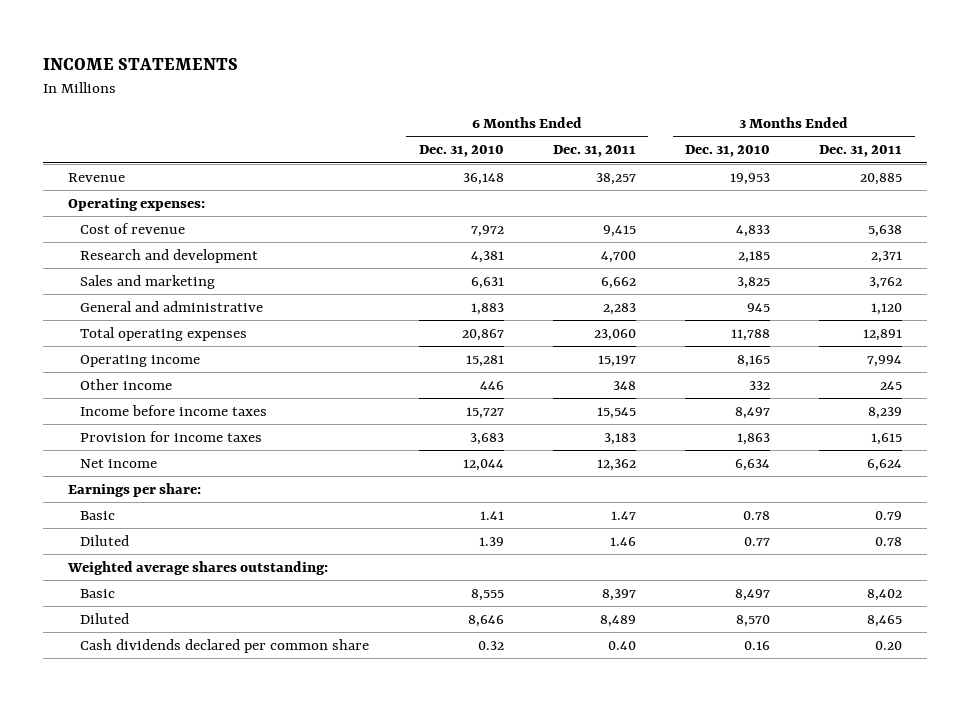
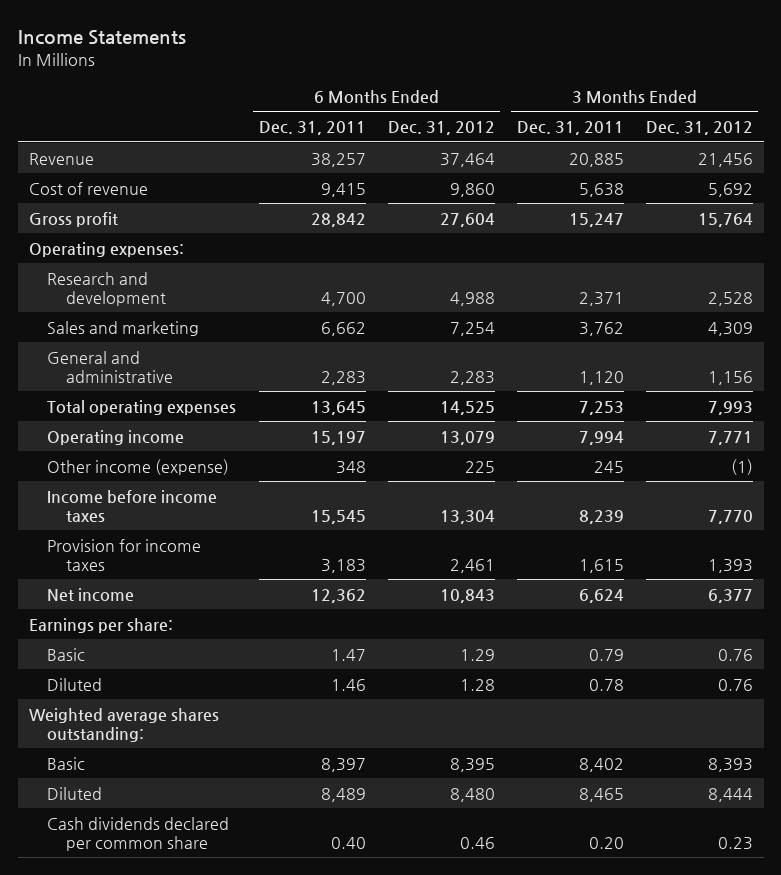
[43,58,239,71] INCOME STATEMENTS -> [17,29,186,45] Income Statements
[418,145,504,158] Dec. 31, 2010 -> none
[685,145,771,158] Dec. 31, 2010 -> none
none -> [387,121,495,136] Dec. 31, 2012
none -> [645,121,753,136] Dec. 31, 2012
none -> [28,211,118,227] Gross profit
[68,197,206,211] Operating expenses: -> [28,241,184,257] Operating expenses:
[593,328,636,341] 23,060 -> [310,400,366,415] 13,645
[863,328,903,341] 12,891 -> [578,400,624,415] 7,253
[80,378,173,390] Other income -> [47,458,230,475] Other income (expense)

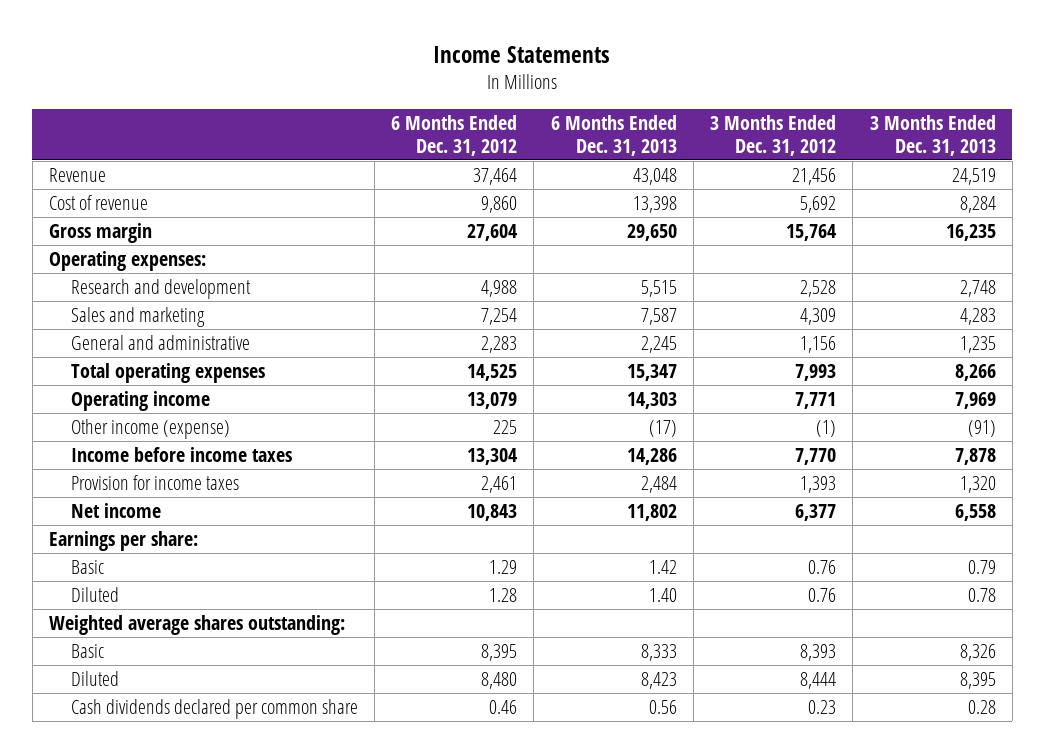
[258,121,366,136] Dec. 31, 2011 -> none
[516,121,624,136] Dec. 31, 2011 -> none
none -> [550,114,677,156] 6 Months Ended Dec. 31, 2013
none -> [869,114,996,156] 3 Months Ended Dec. 31, 2013
[28,211,118,227] Gross profit -> [48,223,152,244] Gross margin

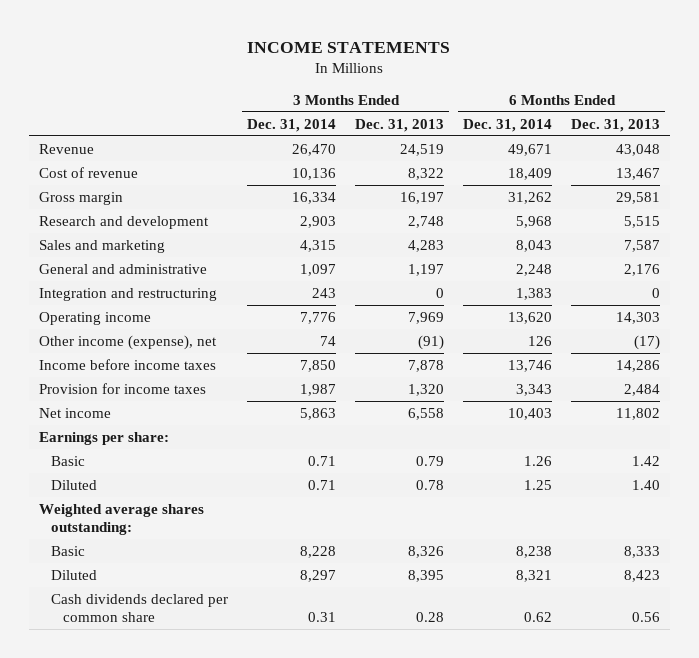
[433,45,611,63] Income Statements -> [247,41,451,53] INCOME STATEMENTS
[391,114,518,156] 6 Months Ended Dec. 31, 2012 -> none
[710,114,837,156] 3 Months Ended Dec. 31, 2012 -> none
none -> [247,118,337,132] Dec. 31, 2014
none -> [463,118,553,132] Dec. 31, 2014
[48,251,206,272] Operating expenses: -> none
[632,196,677,214] 13,398 -> [616,167,661,180] 13,467
[959,196,996,214] 8,284 -> [408,167,445,180] 8,322
[626,224,677,242] 29,650 -> [616,191,661,204] 29,581
[945,224,996,242] 16,235 -> [400,191,445,204] 16,197
[70,363,265,384] Total operating expenses -> none
[640,336,677,354] 2,245 -> [624,263,661,276] 2,176
[959,336,996,354] 1,235 -> [408,263,445,276] 1,197
none -> [38,287,217,301] Integration and restructuring
[70,419,230,440] Other income (expense) -> [38,334,217,350] Other income (expense), net

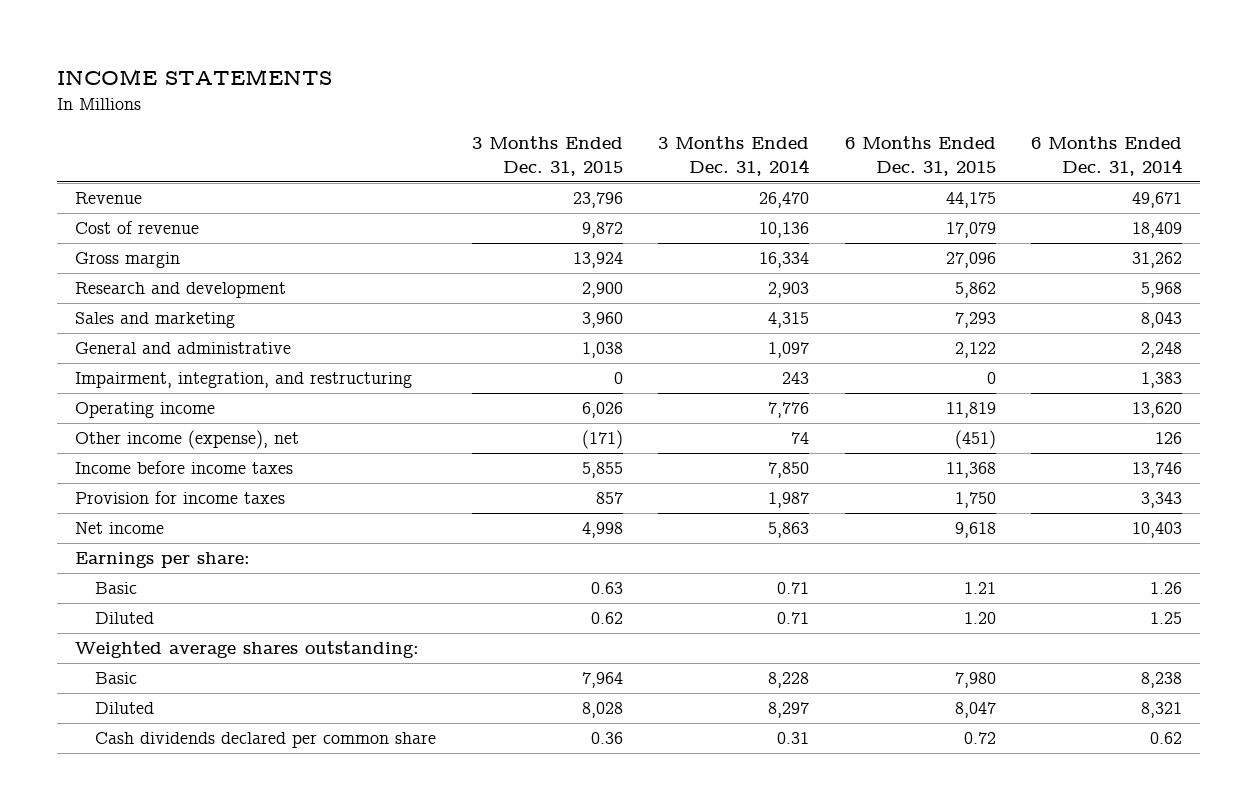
[355,118,445,132] Dec. 31, 2013 -> none
[571,118,661,132] Dec. 31, 2013 -> none
none -> [471,136,623,176] 3 Months Ended Dec. 31, 2015
none -> [844,136,996,176] 6 Months Ended Dec. 31, 2015
[38,287,217,301] Integration and restructuring -> [74,372,412,389] Impairment, integration, and restructuring

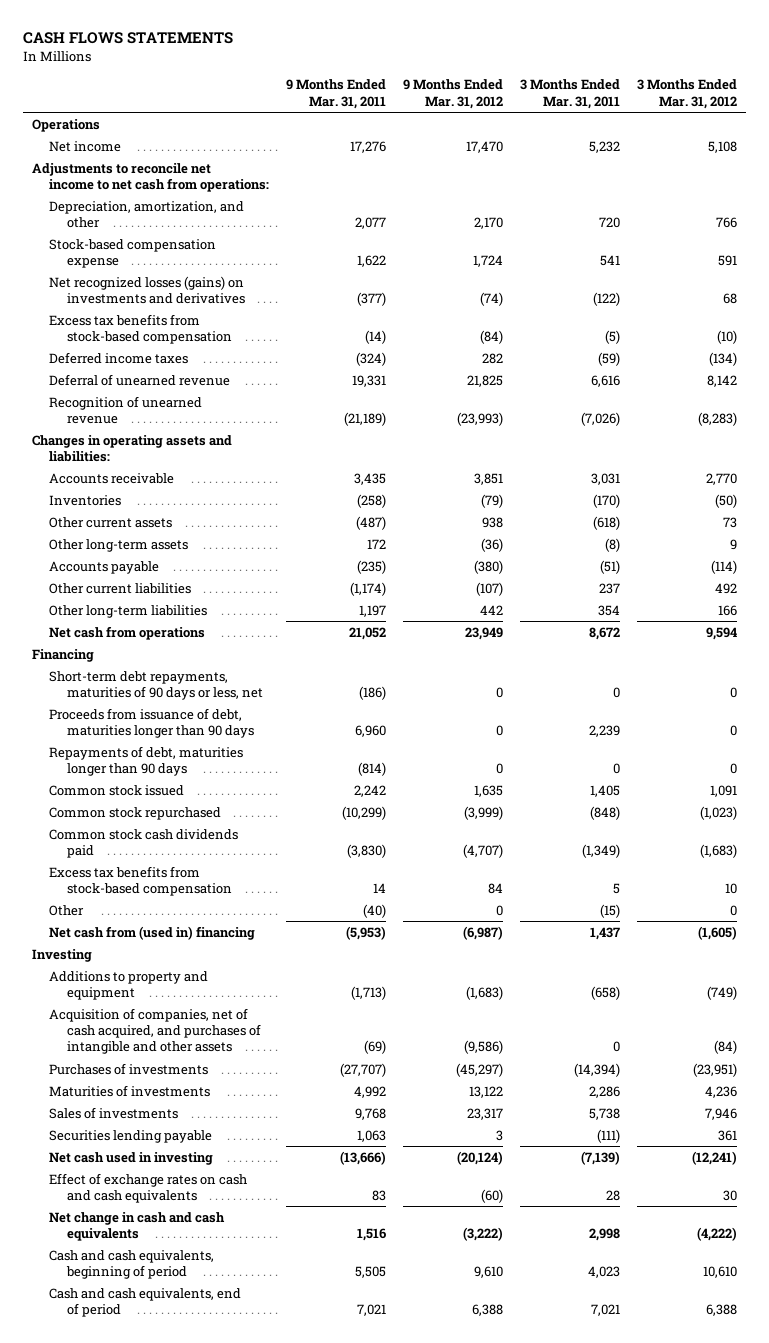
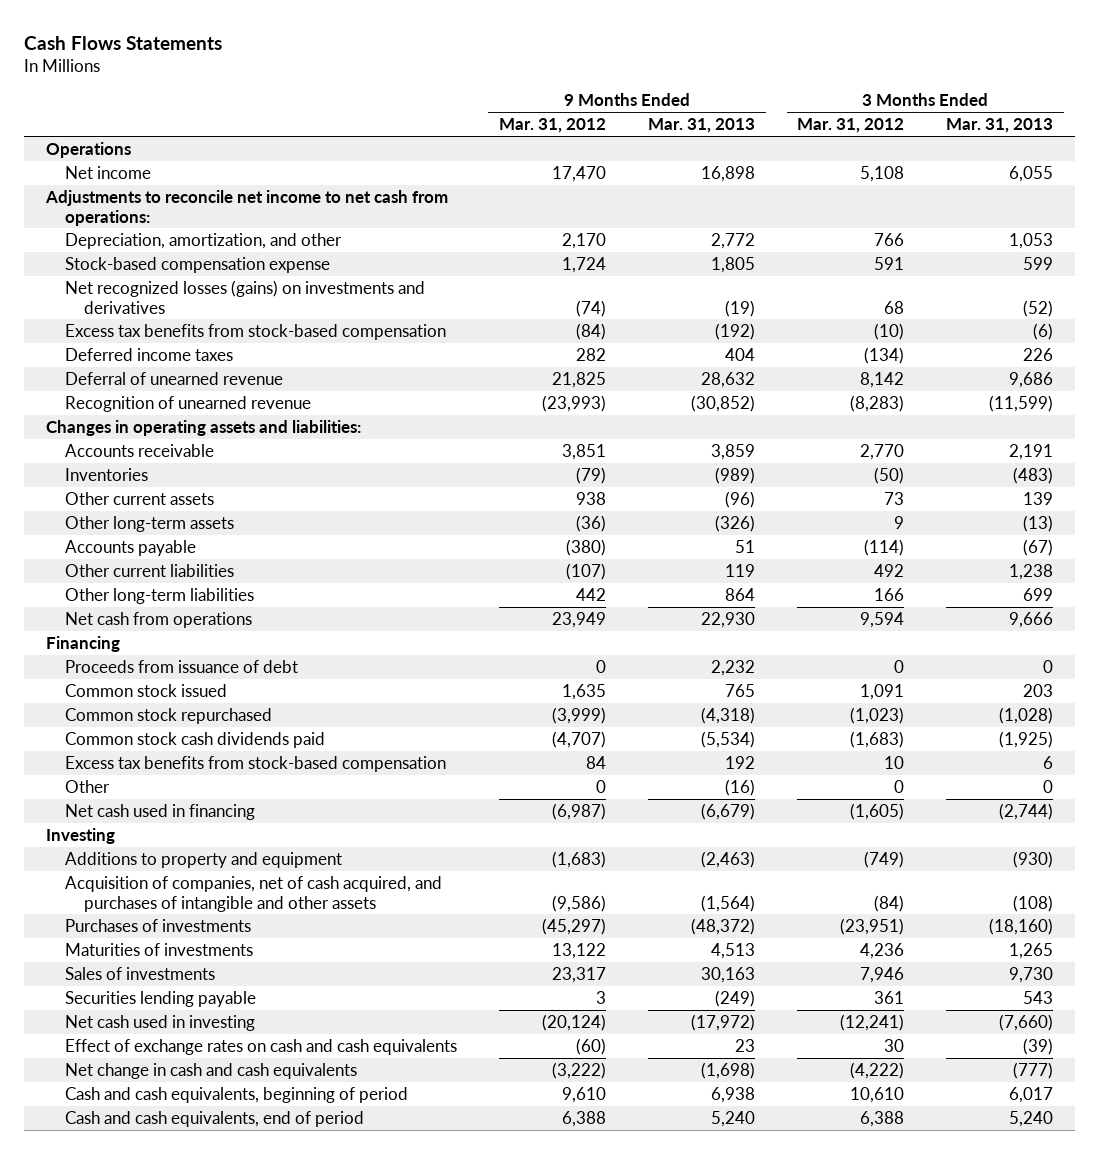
[23,32,234,45] CASH FLOWS STATEMENTS -> [24,36,223,51] Cash Flows Statements
[286,79,387,109] 9 Months Ended Mar. 31, 2011 -> none
[520,79,621,109] 3 Months Ended Mar. 31, 2011 -> none
none -> [648,118,756,134] Mar. 31, 2013
none -> [946,118,1054,134] Mar. 31, 2013
[49,670,264,700] Short-term debt repayments, maturities of 90 days or less, net -> none
[49,745,244,776] Repayments of debt, maturities longer than 90 days -> none
[49,707,255,738] Proceeds from issuance of debt, maturities longer than 90 days -> [64,659,298,673] Proceeds from issuance of debt
[49,925,256,940] Net cash from (used in) financing -> [64,803,255,820] Net cash used in financing

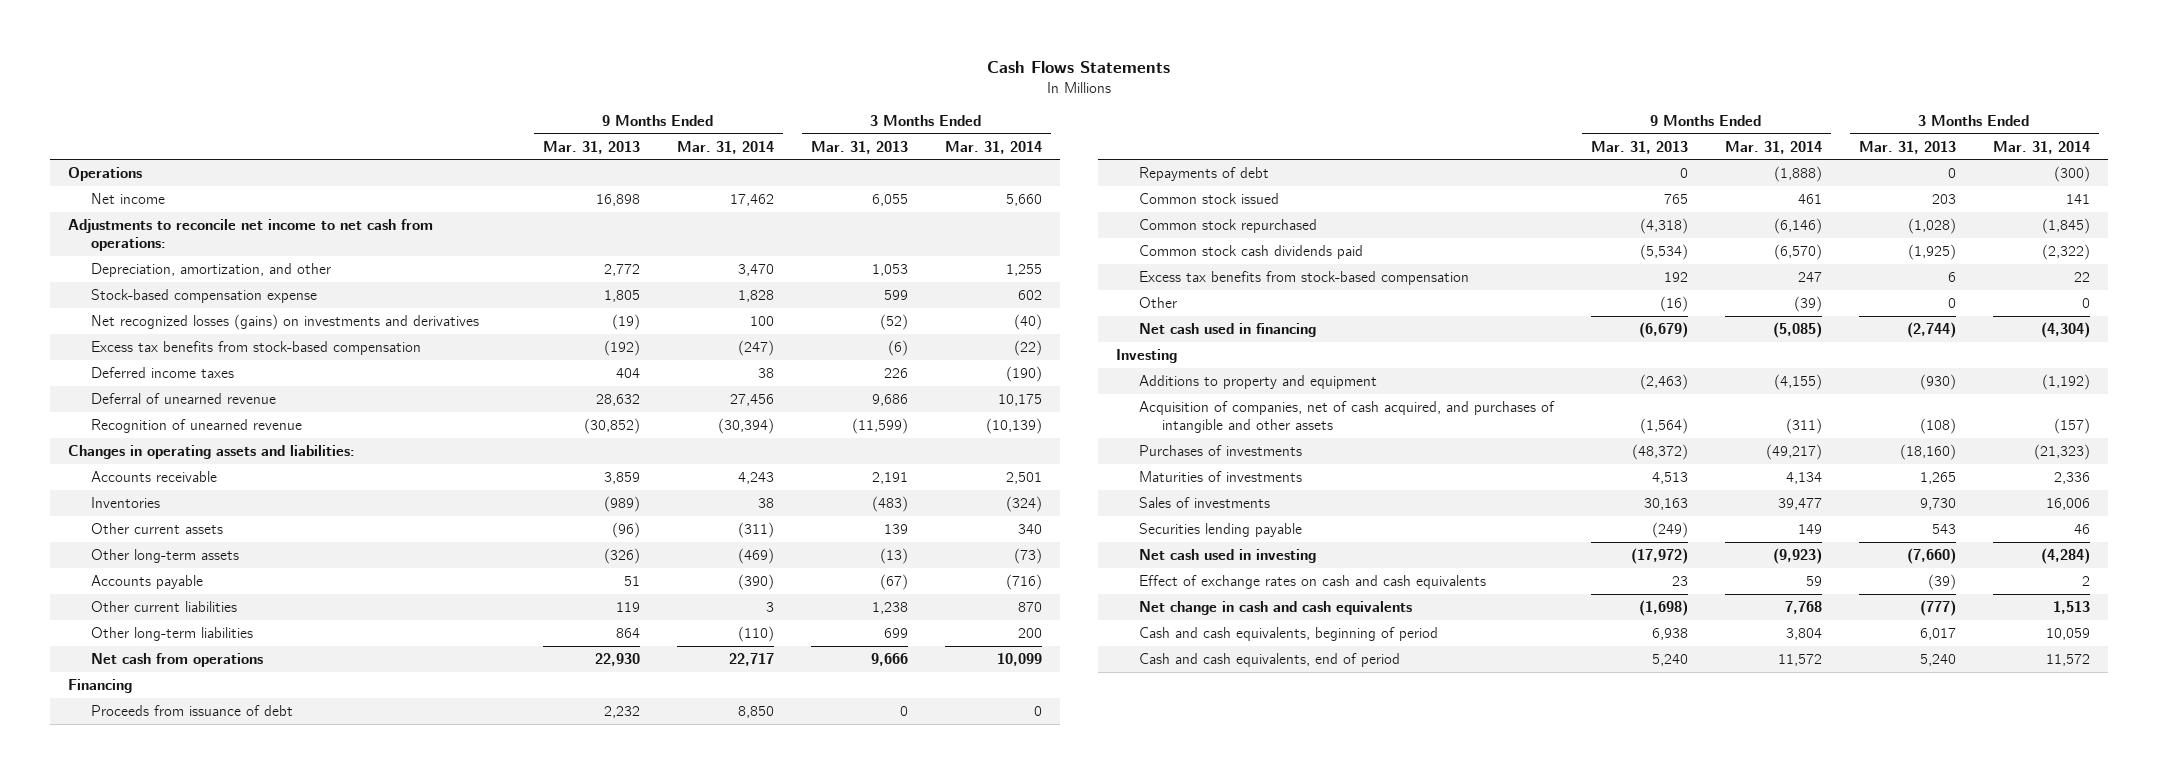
[498,118,606,134] Mar. 31, 2012 -> none
[797,118,905,134] Mar. 31, 2012 -> none
none -> [676,140,774,154] Mar. 31, 2014
none -> [944,140,1042,154] Mar. 31, 2014
none -> [1138,167,1269,182] Repayments of debt

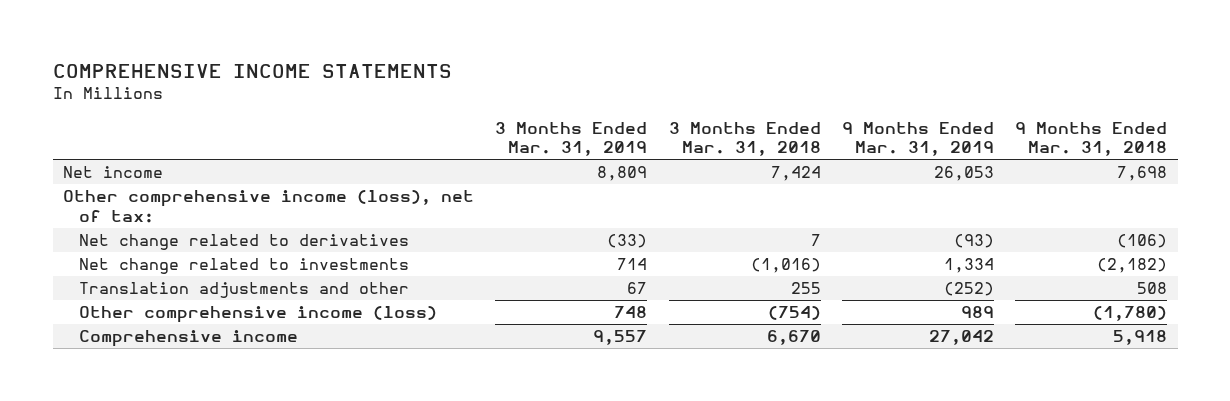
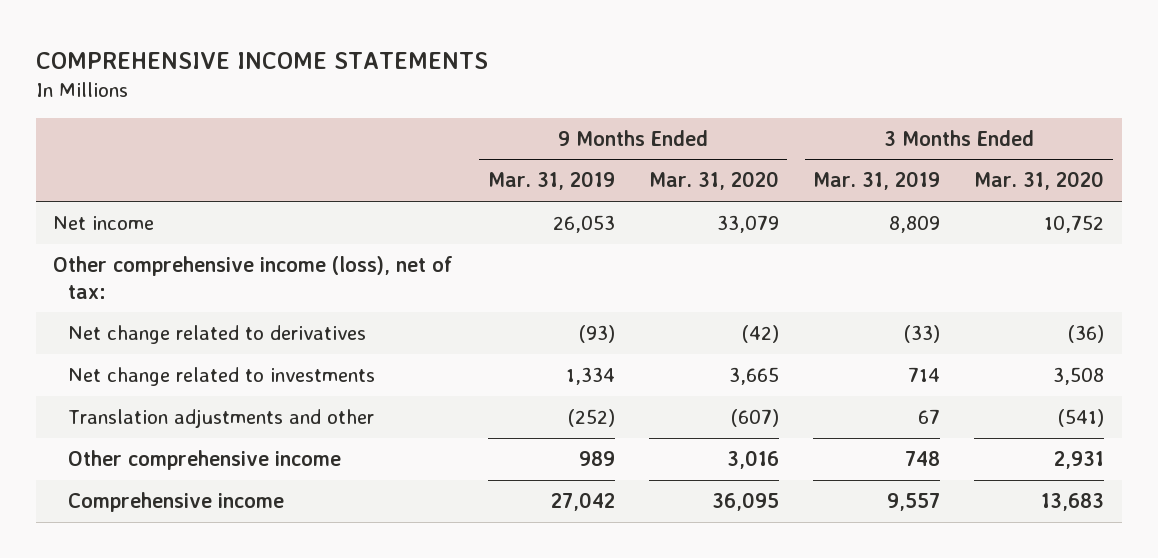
[668,121,821,157] 3 Months Ended Mar. 31, 2018 -> none
[1014,121,1167,157] 9 Months Ended Mar. 31, 2018 -> none
none -> [648,171,779,191] Mar. 31, 2020
none -> [974,171,1105,191] Mar. 31, 2020
[78,306,437,324] Other comprehensive income (loss) -> [68,449,342,470] Other comprehensive income

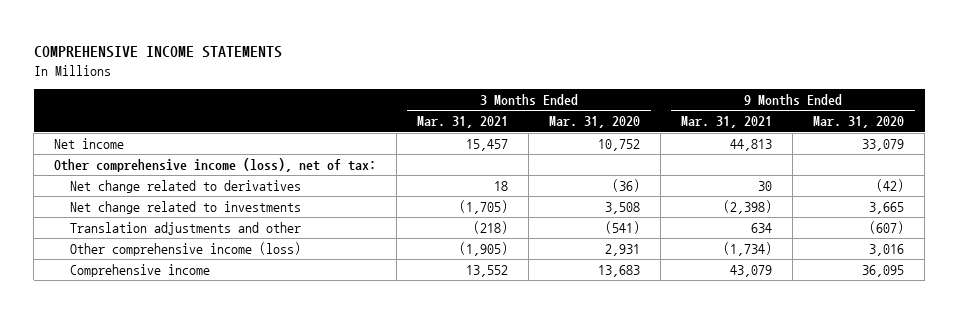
[487,171,615,191] Mar. 31, 2019 -> none
[813,171,941,191] Mar. 31, 2019 -> none
none -> [417,116,509,129] Mar. 31, 2021
none -> [681,116,773,129] Mar. 31, 2021
[68,449,342,470] Other comprehensive income -> [69,242,301,257] Other comprehensive income (loss)

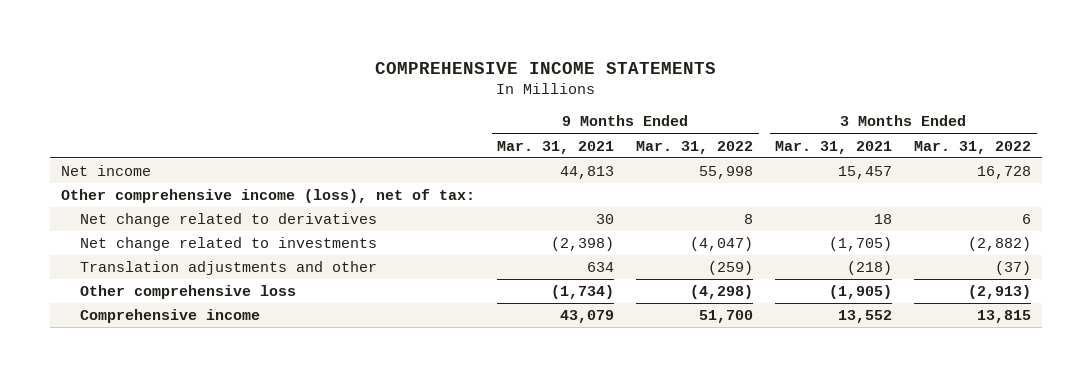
[549,116,641,129] Mar. 31, 2020 -> none
[813,116,905,129] Mar. 31, 2020 -> none
none -> [636,140,754,154] Mar. 31, 2022
none -> [914,140,1032,154] Mar. 31, 2022
[69,242,301,257] Other comprehensive income (loss) -> [79,285,296,300] Other comprehensive loss

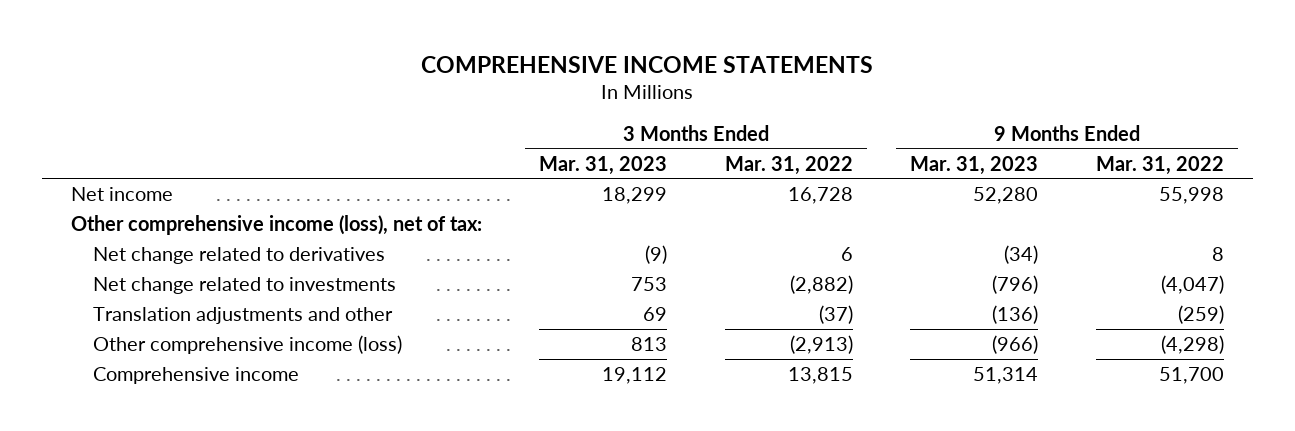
[497,140,615,154] Mar. 31, 2021 -> none
[775,140,893,154] Mar. 31, 2021 -> none
none -> [539,155,668,175] Mar. 31, 2023
none -> [910,155,1039,175] Mar. 31, 2023
[79,285,296,300] Other comprehensive loss -> [93,334,403,354] Other comprehensive income (loss)

